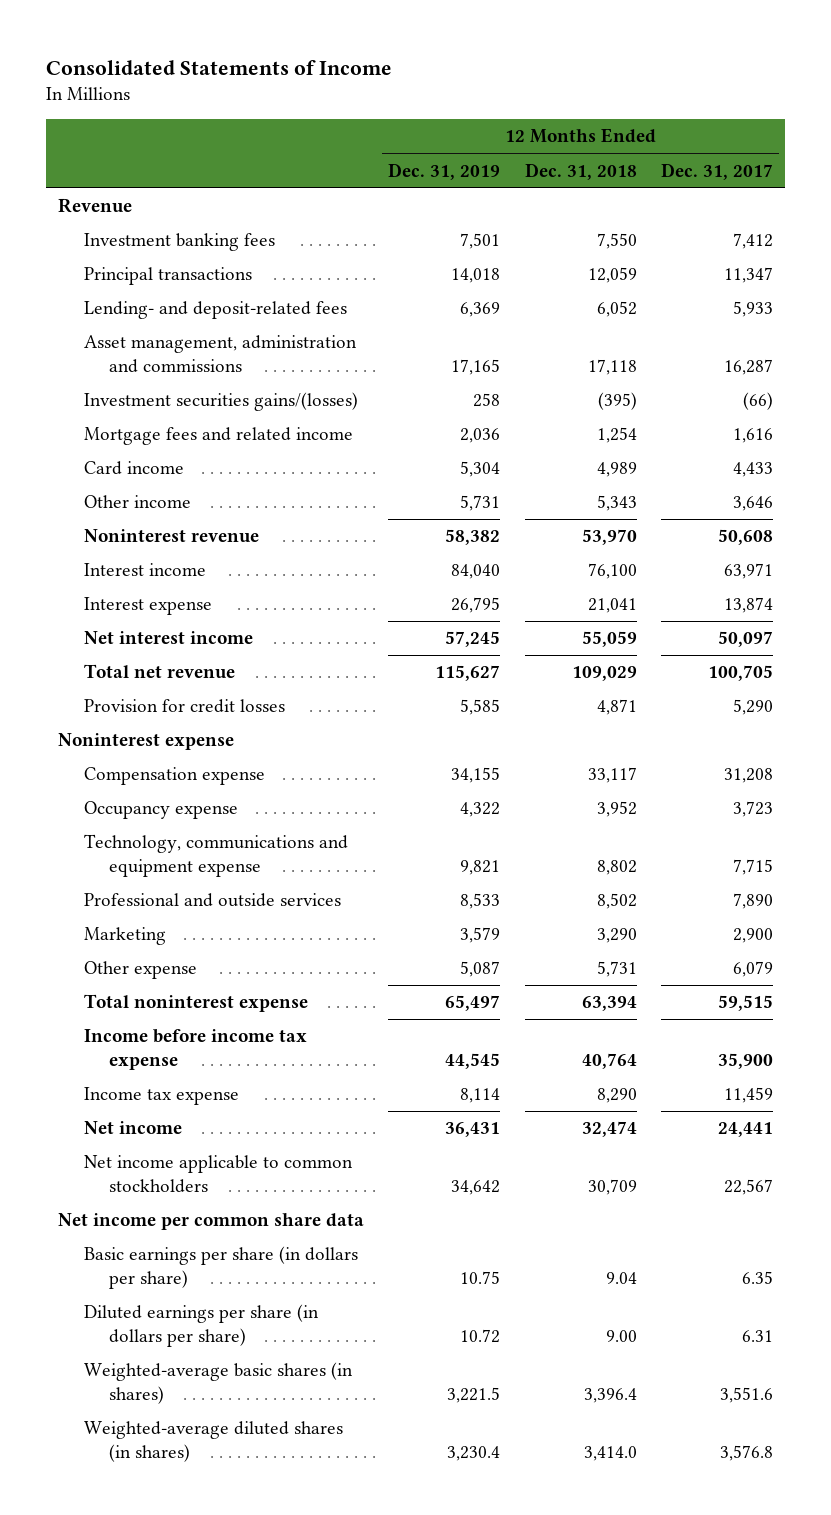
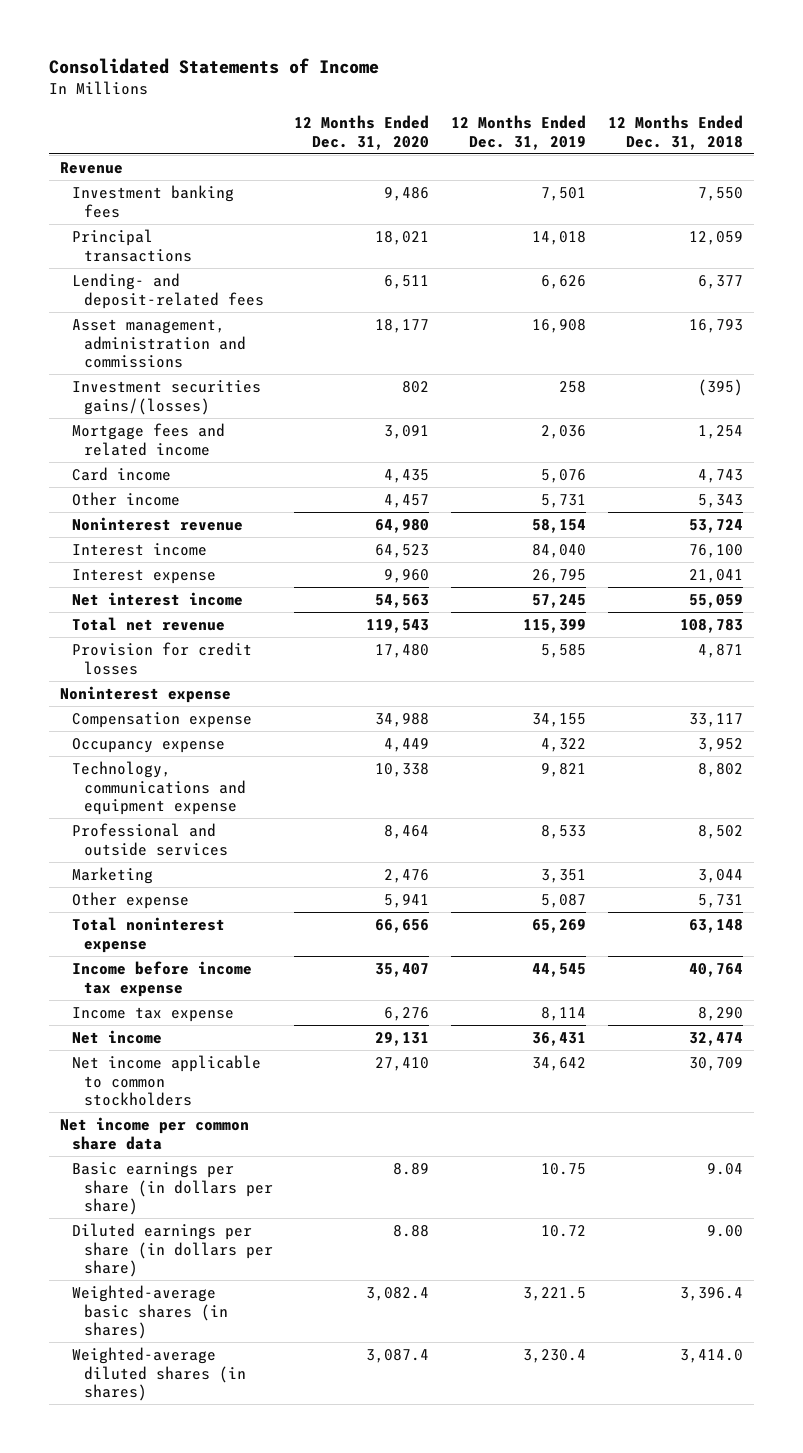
[661,162,774,180] Dec. 31, 2017 -> none
none -> [294,115,430,150] 12 Months Ended Dec. 31, 2020
[460,302,501,318] 6,369 -> [541,275,587,290] 6,626
[596,301,637,318] 6,052 -> [698,275,744,290] 6,377
[451,359,501,376] 17,165 -> [532,319,587,334] 16,908
[587,359,637,376] 17,118 -> [689,319,744,334] 16,793
[460,461,501,478] 5,304 -> [541,469,587,484] 5,076
[596,462,637,478] 4,989 -> [698,469,744,484] 4,743
[445,529,501,546] 58,382 -> [532,519,587,534] 58,154
[581,529,637,546] 53,970 -> [689,519,744,534] 53,724
[435,665,501,682] 115,627 -> [523,619,587,634] 115,399
[571,666,637,682] 109,029 -> [680,619,744,634] 108,783
[460,927,501,944] 3,579 -> [541,869,587,884] 3,351
[596,928,637,944] 3,290 -> [698,869,744,884] 3,044
[445,995,501,1012] 65,497 -> [532,919,587,934] 65,269
[581,996,637,1012] 63,394 -> [689,919,744,934] 63,148

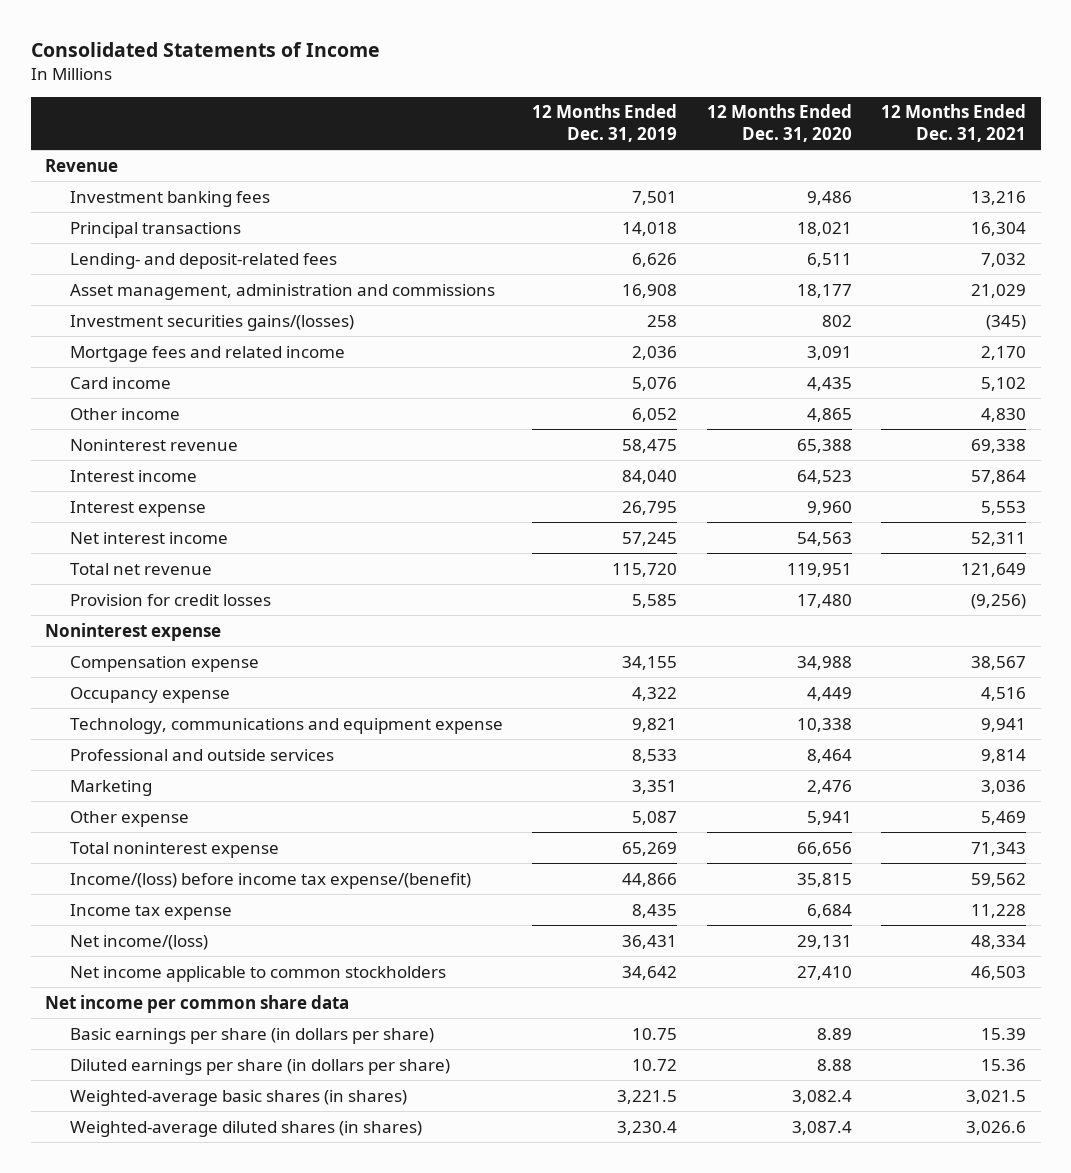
[608,115,744,150] 12 Months Ended Dec. 31, 2018 -> none
none -> [880,104,1026,142] 12 Months Ended Dec. 31, 2021
[384,494,430,509] 4,457 -> [806,407,852,422] 4,865
[541,494,587,509] 5,731 -> [632,407,678,422] 6,052
[375,519,430,534] 64,980 -> [796,438,852,453] 65,388
[532,519,587,534] 58,154 -> [622,438,678,453] 58,475
[366,619,430,634] 119,543 -> [786,562,852,577] 119,951
[523,619,587,634] 115,399 -> [612,562,678,577] 115,720
[71,961,252,997] Income before income tax expense -> [69,872,471,889] Income/(loss) before income tax expense/(benefit)
[375,963,430,978] 35,407 -> [796,872,852,887] 35,815
[532,963,587,978] 44,545 -> [622,872,678,887] 44,866
[384,1007,430,1022] 6,276 -> [806,903,852,918] 6,684
[541,1007,587,1022] 8,114 -> [632,903,678,918] 8,435
[71,1030,162,1045] Net income -> [69,934,208,950] Net income/(loss)

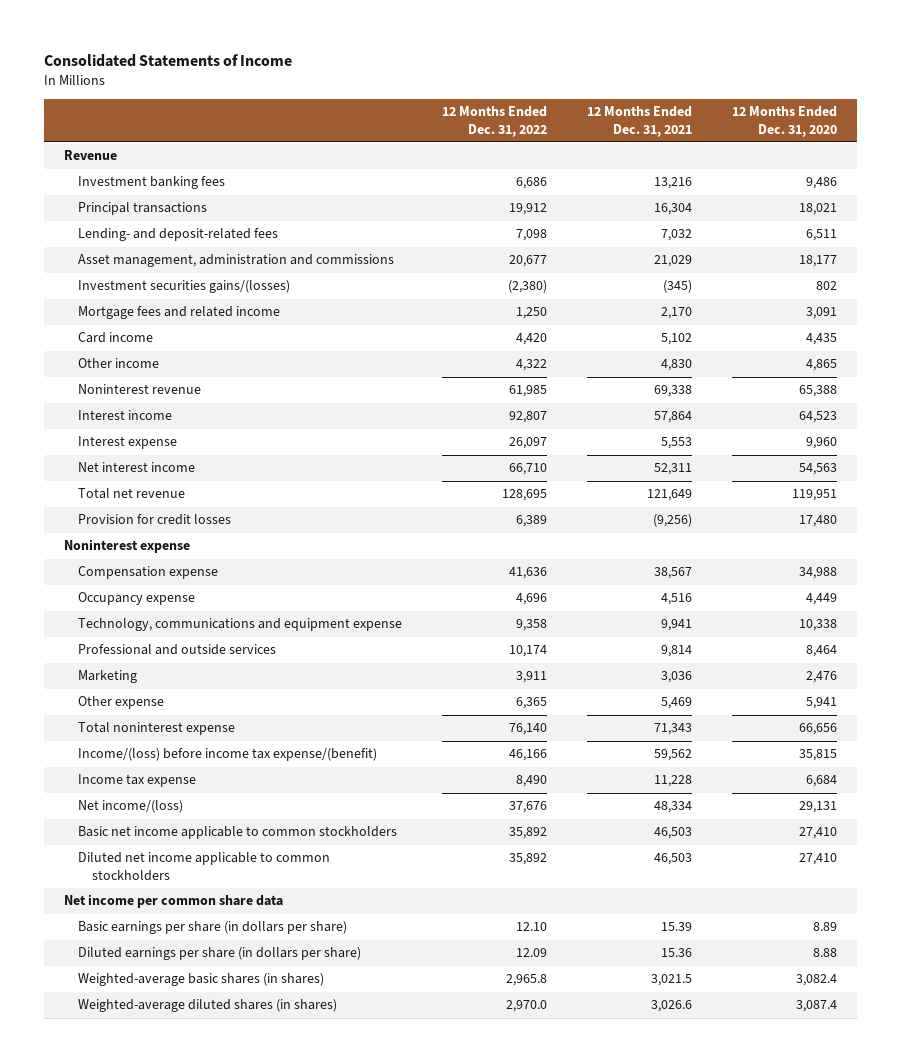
[532,104,678,142] 12 Months Ended Dec. 31, 2019 -> none
none -> [441,105,547,137] 12 Months Ended Dec. 31, 2022
[69,965,446,982] Net income applicable to common stockholders -> [77,826,397,840] Basic net income applicable to common stockholders
none -> [77,852,330,882] Diluted net income applicable to common stockholders

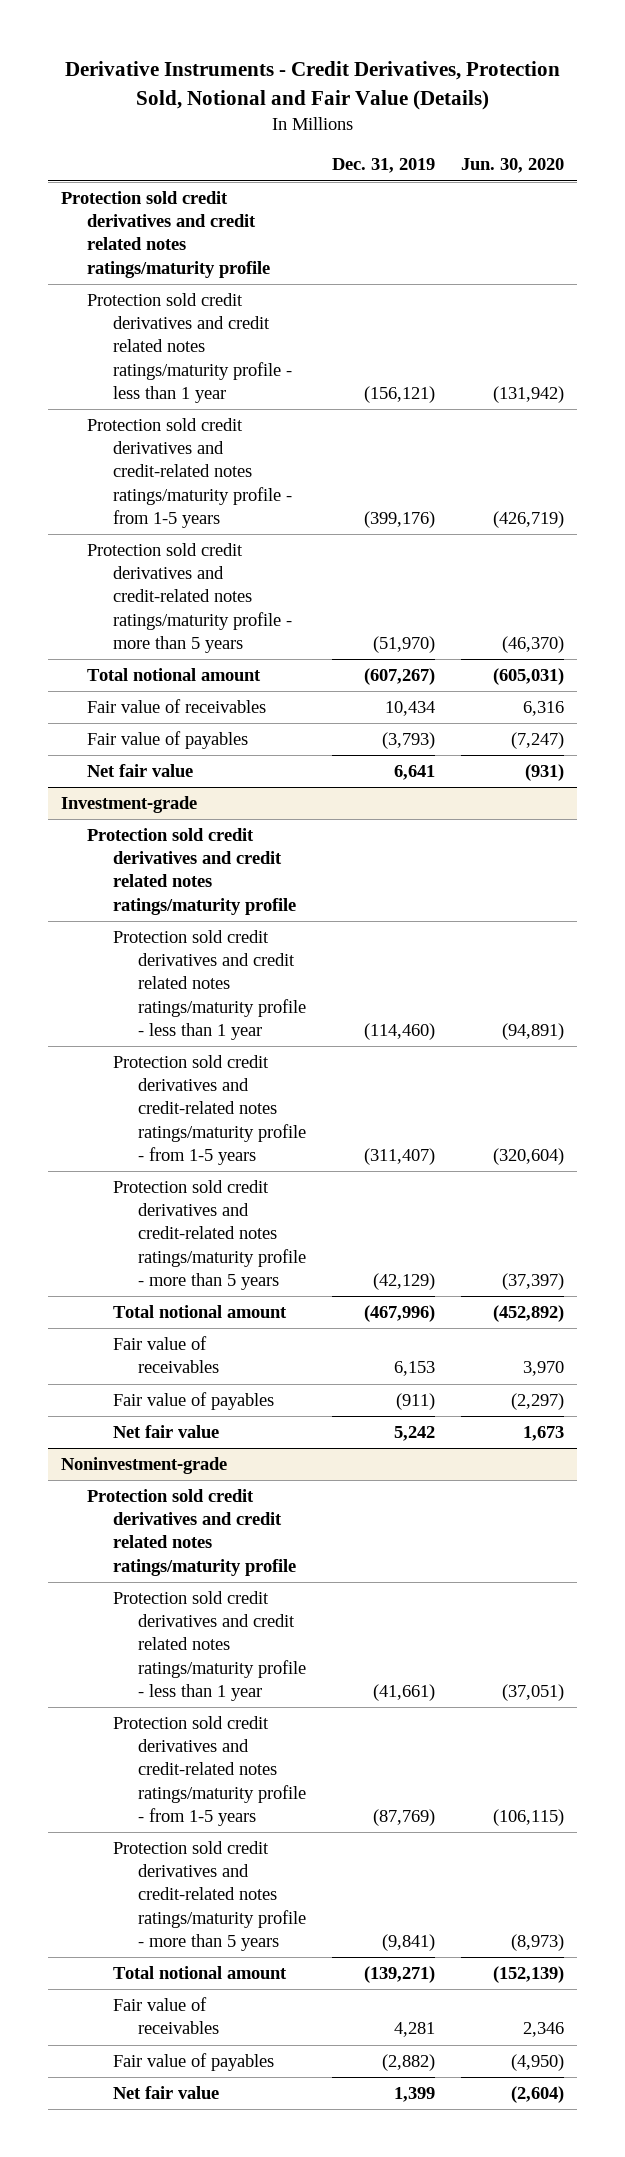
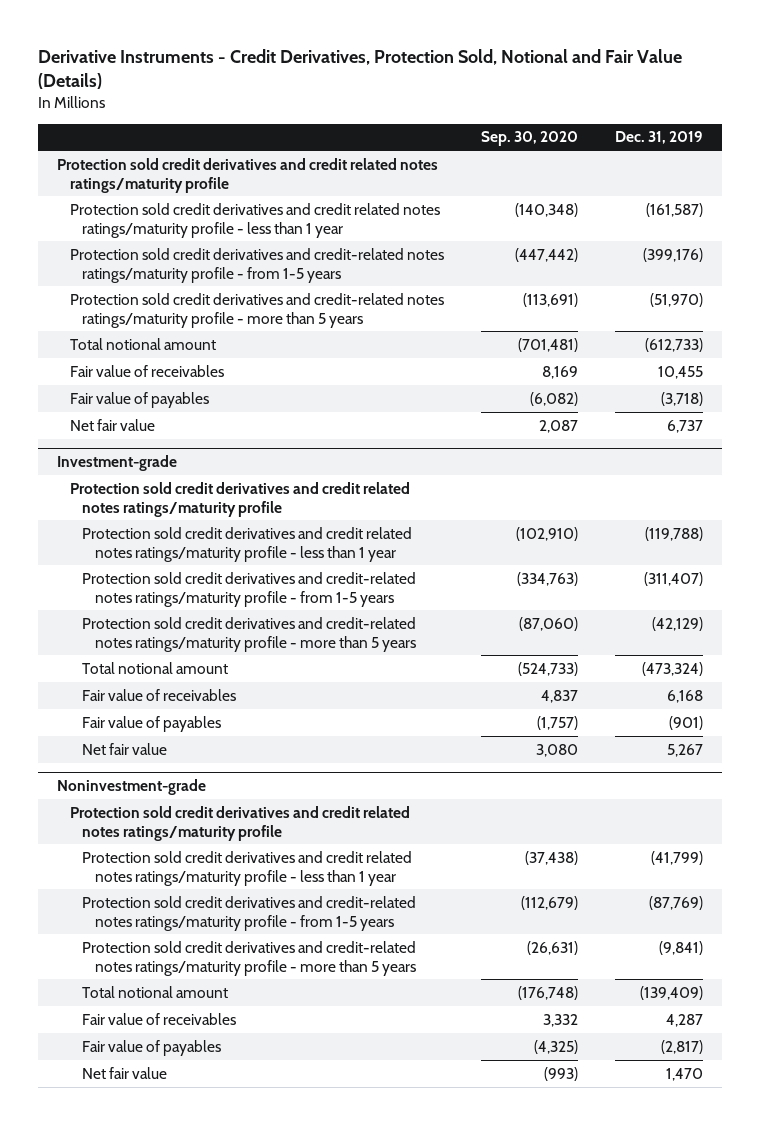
[461,158,565,174] Jun. 30, 2020 -> none
none -> [481,131,579,147] Sep. 30, 2020
[364,385,436,403] (156,121) -> [646,202,704,217] (161,587)
[364,668,436,686] (607,267) -> [645,337,704,352] (612,733)
[385,701,436,717] 10,434 -> [658,365,704,379] 10,455
[382,732,436,750] (3,793) -> [661,391,704,406] (3,718)
[394,765,436,781] 6,641 -> [667,419,704,433] 6,737
[364,1022,436,1040] (114,460) -> [645,526,704,541] (119,788)
[364,1305,436,1323] (467,996) -> [642,661,704,676] (473,324)
[394,1361,436,1377] 6,153 -> [667,689,704,703] 6,168
[396,1393,436,1411] (911) -> [669,715,704,730] (901)
[394,1426,436,1442] 5,242 -> [667,743,704,757] 5,267
[373,1683,436,1701] (41,661) -> [651,850,704,865] (41,799)
[364,1966,436,1984] (139,271) -> [640,985,704,1000] (139,409)
[394,2022,436,2038] 4,281 -> [666,1013,704,1027] 4,287
[382,2054,436,2072] (2,882) -> [661,1039,704,1054] (2,817)
[394,2087,436,2103] 1,399 -> [666,1067,704,1081] 1,470

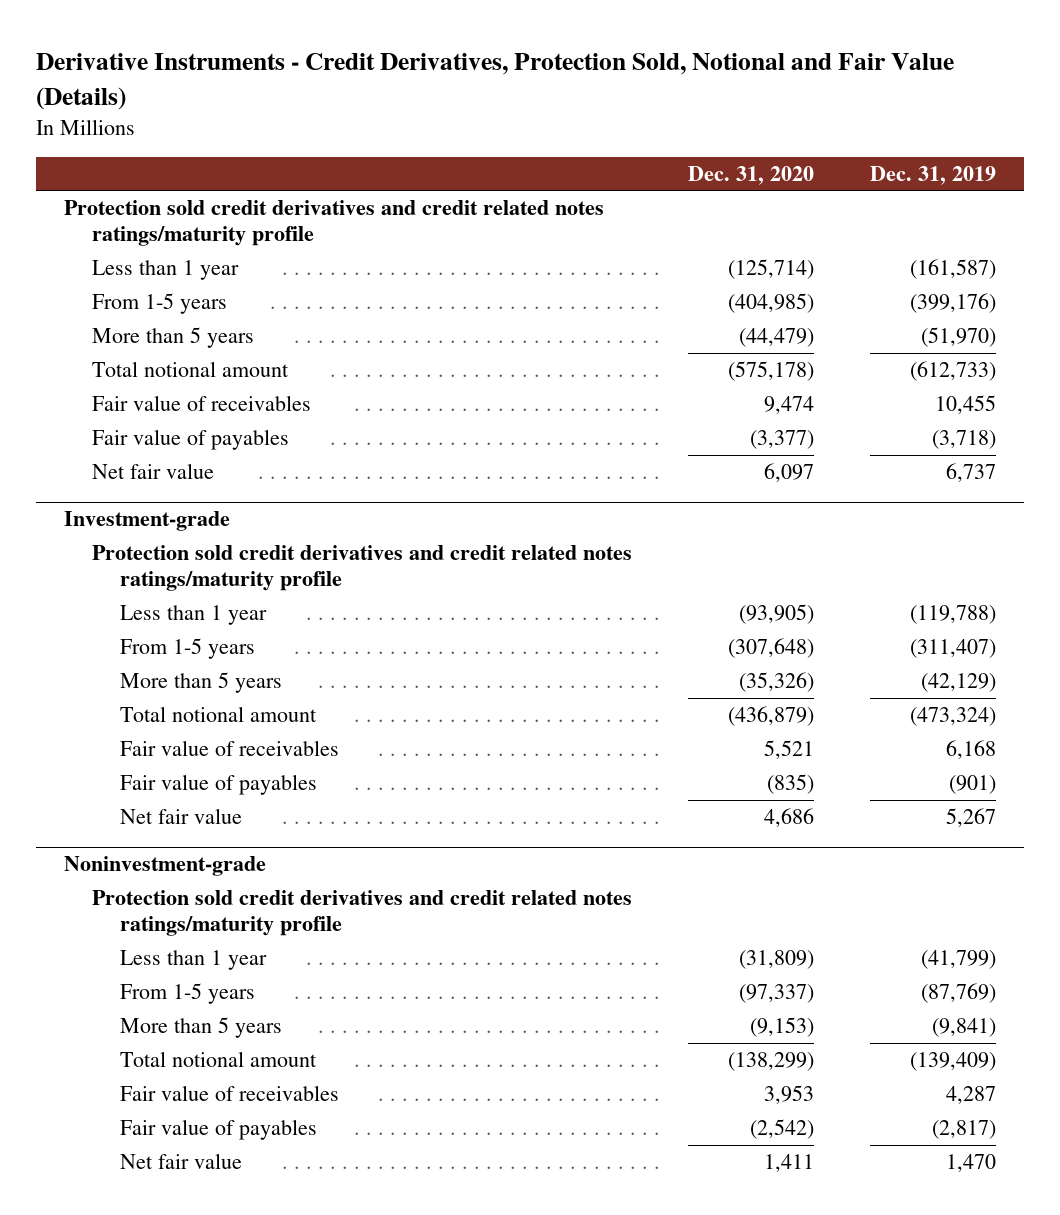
[481,131,579,147] Sep. 30, 2020 -> none
none -> [688,165,815,185] Dec. 31, 2020
[69,202,440,238] Protection sold credit derivatives and credit related notes ratings/maturity profile - less than 1 year -> [92,260,240,281] Less than 1 year
[69,247,444,283] Protection sold credit derivatives and credit-related notes ratings/maturity profile - from 1-5 years -> [92,293,228,315] From 1-5 years
[69,292,444,328] Protection sold credit derivatives and credit-related notes ratings/maturity profile - more than 5 years -> [92,327,255,349] More than 5 years
[82,526,413,562] Protection sold credit derivatives and credit related notes ratings/maturity profile - less than 1 year -> [120,605,268,626] Less than 1 year
[82,571,417,607] Protection sold credit derivatives and credit-related notes ratings/maturity profile - from 1-5 years -> [120,638,256,660] From 1-5 years
[82,616,417,652] Protection sold credit derivatives and credit-related notes ratings/maturity profile - more than 5 years -> [120,672,283,694] More than 5 years
[82,850,413,886] Protection sold credit derivatives and credit related notes ratings/maturity profile - less than 1 year -> [120,950,268,971] Less than 1 year
[82,895,417,931] Protection sold credit derivatives and credit-related notes ratings/maturity profile - from 1-5 years -> [120,983,256,1005] From 1-5 years
[82,940,417,976] Protection sold credit derivatives and credit-related notes ratings/maturity profile - more than 5 years -> [120,1017,283,1039] More than 5 years

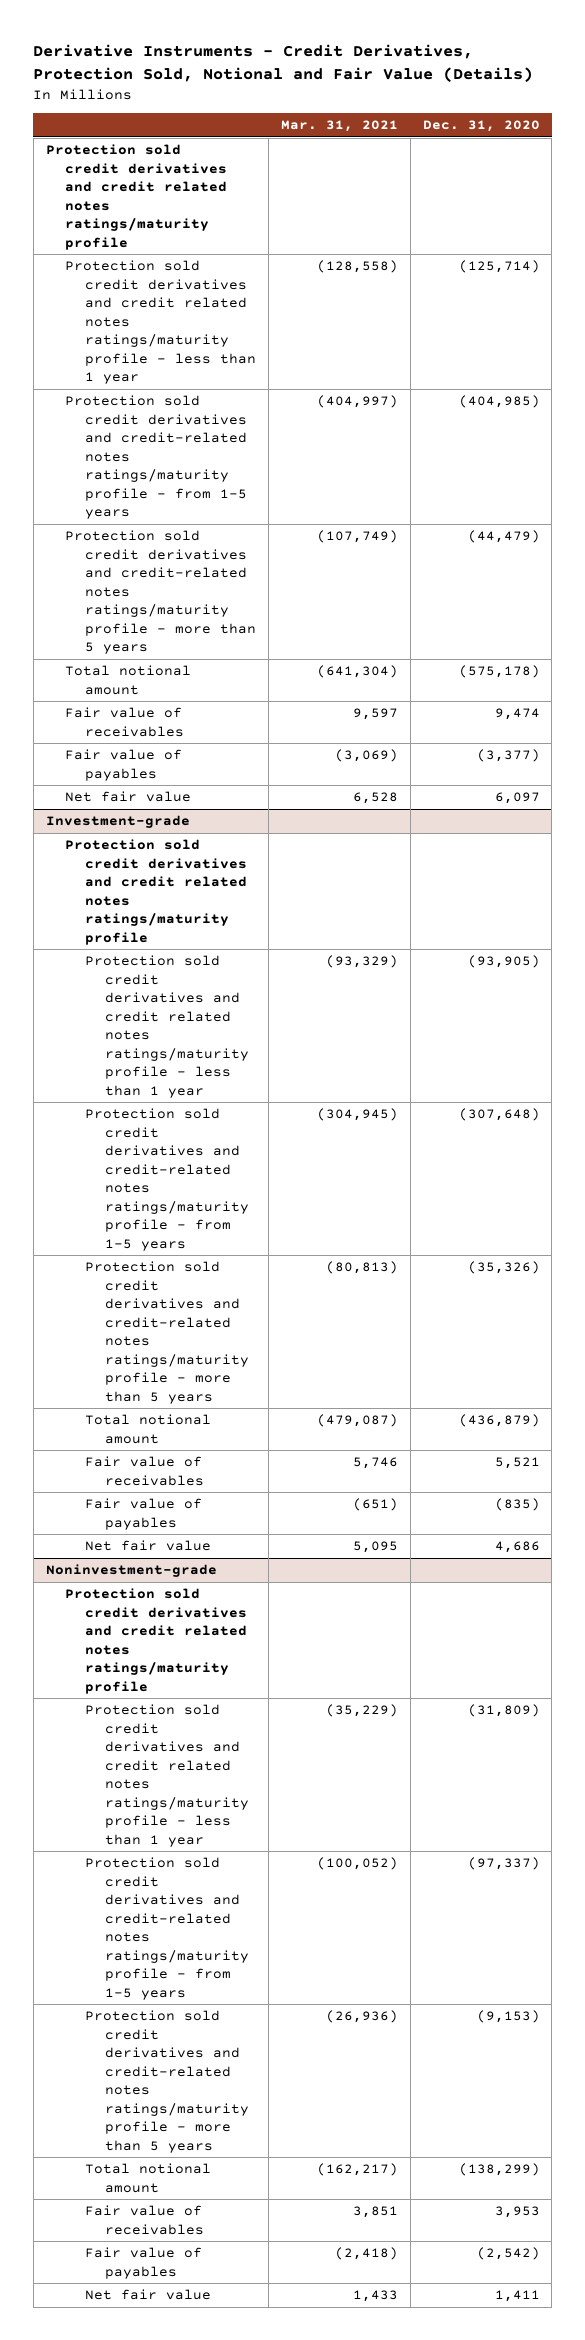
[870,165,997,185] Dec. 31, 2019 -> none
none -> [281,120,399,133] Mar. 31, 2021
[92,260,240,281] Less than 1 year -> [65,260,257,385] Protection sold credit derivatives and credit related notes ratings/maturity profile - less than 1 year
[92,293,228,315] From 1-5 years -> [65,395,248,520] Protection sold credit derivatives and credit-related notes ratings/maturity profile - from 1-5 years
[92,327,255,349] More than 5 years -> [65,530,257,655] Protection sold credit derivatives and credit-related notes ratings/maturity profile - more than 5 years
[120,605,268,626] Less than 1 year -> [85,955,250,1098] Protection sold credit derivatives and credit related notes ratings/maturity profile - less than 1 year
[120,638,256,660] From 1-5 years -> [85,1108,250,1251] Protection sold credit derivatives and credit-related notes ratings/maturity profile - from 1-5 years
[120,672,283,694] More than 5 years -> [85,1261,250,1404] Protection sold credit derivatives and credit-related notes ratings/maturity profile - more than 5 years
[120,950,268,971] Less than 1 year -> [85,1704,250,1847] Protection sold credit derivatives and credit related notes ratings/maturity profile - less than 1 year
[120,983,256,1005] From 1-5 years -> [85,1857,250,2000] Protection sold credit derivatives and credit-related notes ratings/maturity profile - from 1-5 years
[120,1017,283,1039] More than 5 years -> [85,2010,250,2153] Protection sold credit derivatives and credit-related notes ratings/maturity profile - more than 5 years

